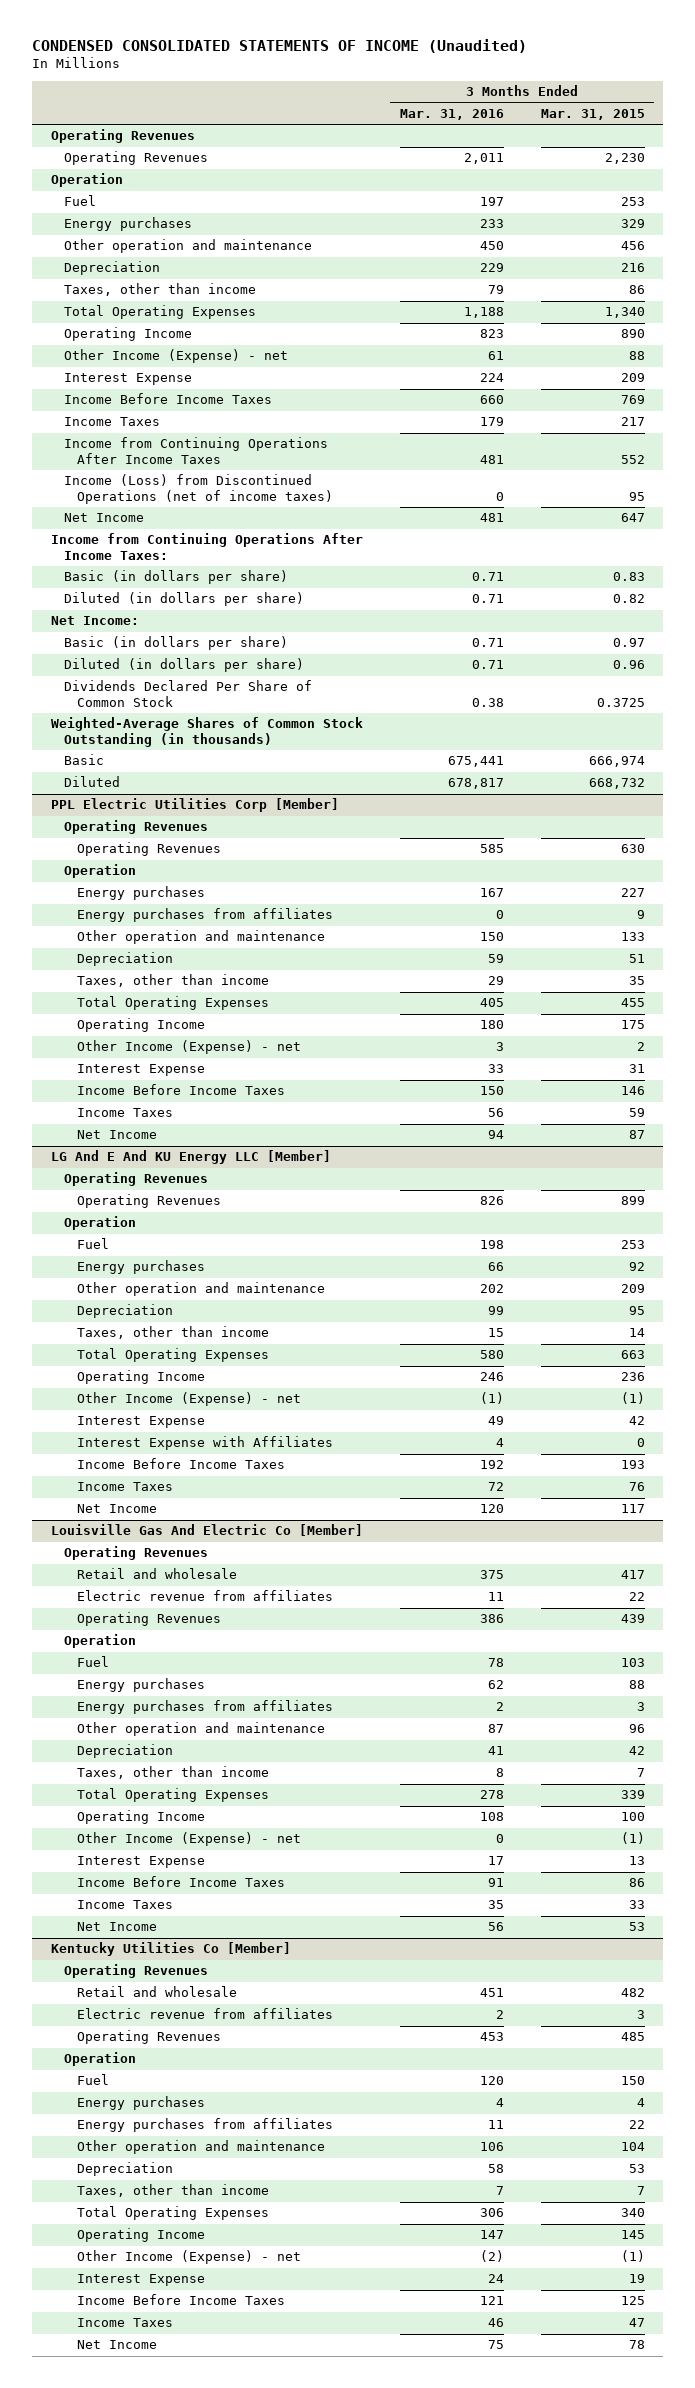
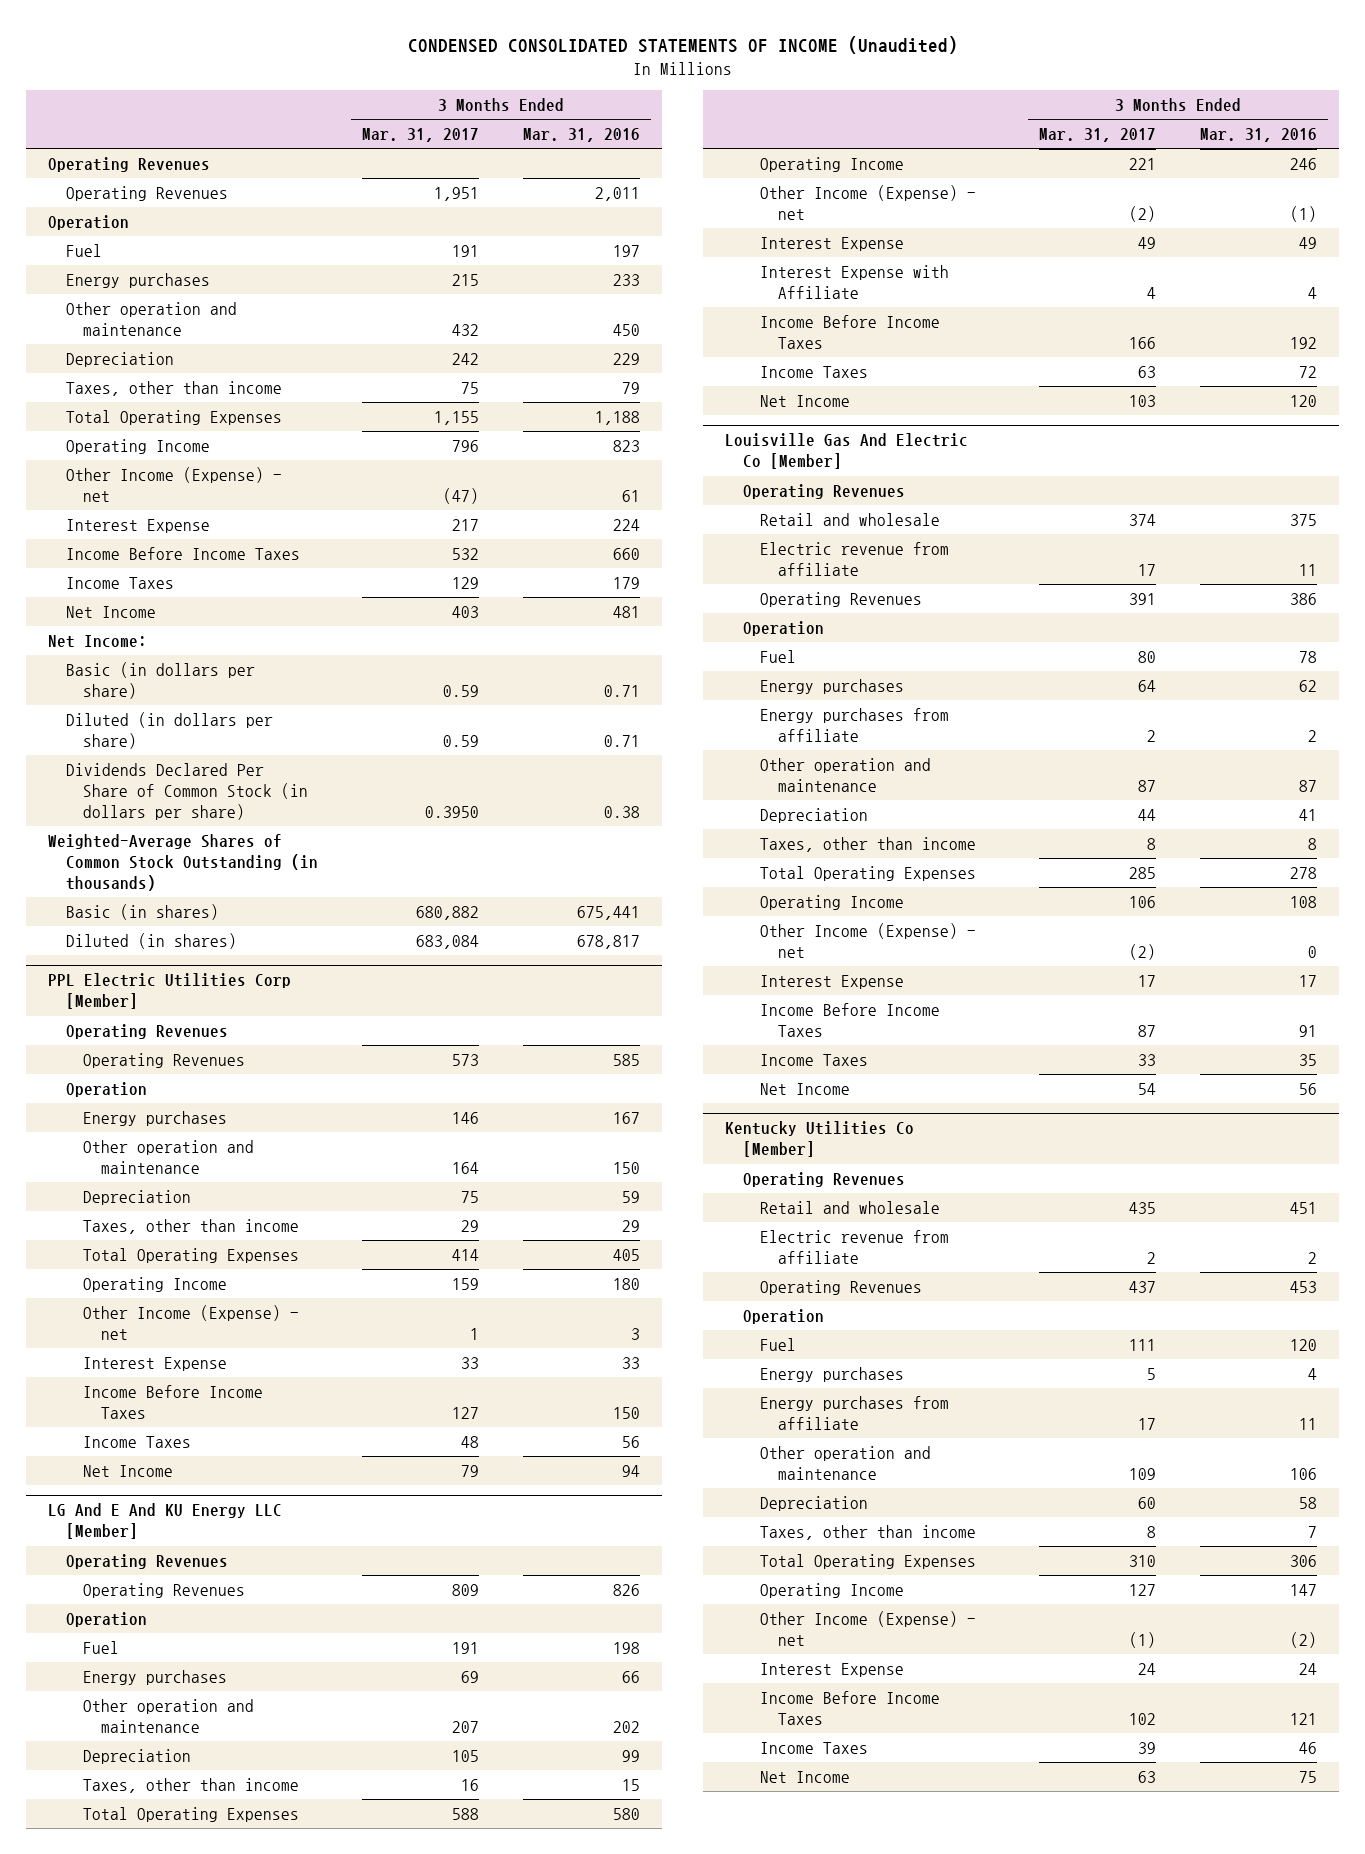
[540,108,645,120] Mar. 31, 2015 -> none
none -> [361,127,479,142] Mar. 31, 2017
[63,437,328,464] Income from Continuing Operations After Income Taxes -> none
[63,474,333,504] Income (Loss) from Discontinued Operations (net of income taxes) -> none
[50,533,363,560] Income from Continuing Operations After Income Taxes: -> none
[63,570,288,585] Basic (in dollars per share) -> none
[63,592,304,607] Diluted (in dollars per share) -> none
[63,680,312,707] Dividends Declared Per Share of Common Stock -> [65,762,309,820] Dividends Declared Per Share of Common Stock (in dollars per share)
[63,754,104,766] Basic -> [65,903,219,920] Basic (in shares)
[63,776,120,788] Diluted -> [65,932,237,949] Diluted (in shares)
[76,908,333,923] Energy purchases from affiliates -> none
[76,1436,333,1451] Interest Expense with Affiliates -> [760,264,950,299] Interest Expense with Affiliate
[76,1590,333,1602] Electric revenue from affiliates -> [760,541,950,576] Electric revenue from affiliate
[76,1700,333,1715] Energy purchases from affiliates -> [760,707,950,742] Energy purchases from affiliate
[76,2008,333,2020] Electric revenue from affiliates -> [760,1229,950,1264] Electric revenue from affiliate
[76,2118,333,2133] Energy purchases from affiliates -> [760,1395,950,1430] Energy purchases from affiliate

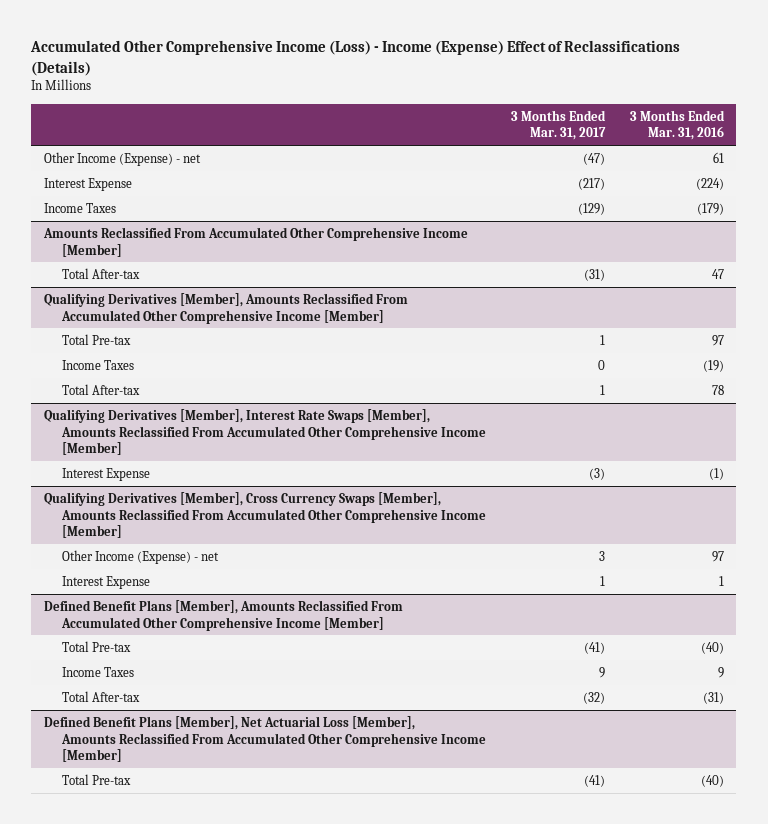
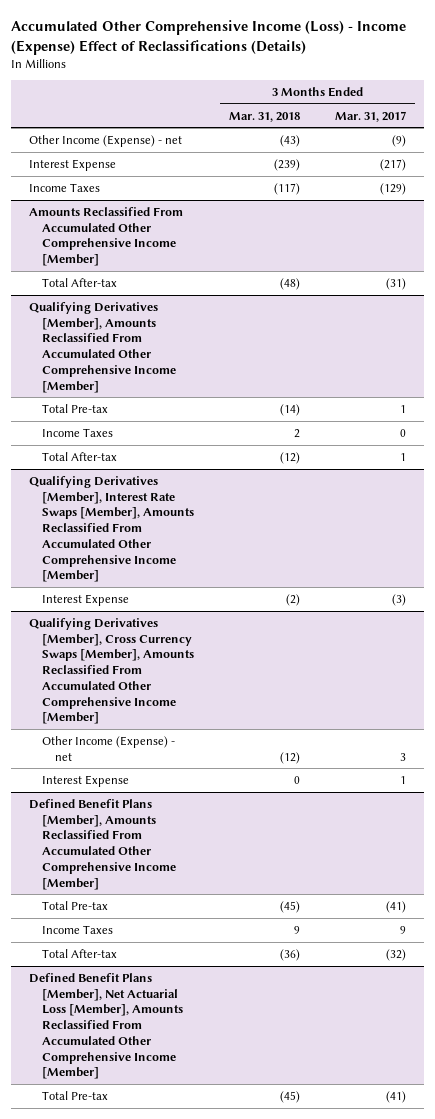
[629,109,725,141] 3 Months Ended Mar. 31, 2016 -> none
none -> [229,111,301,122] Mar. 31, 2018
[582,152,605,165] (47) -> [392,134,407,147] (9)

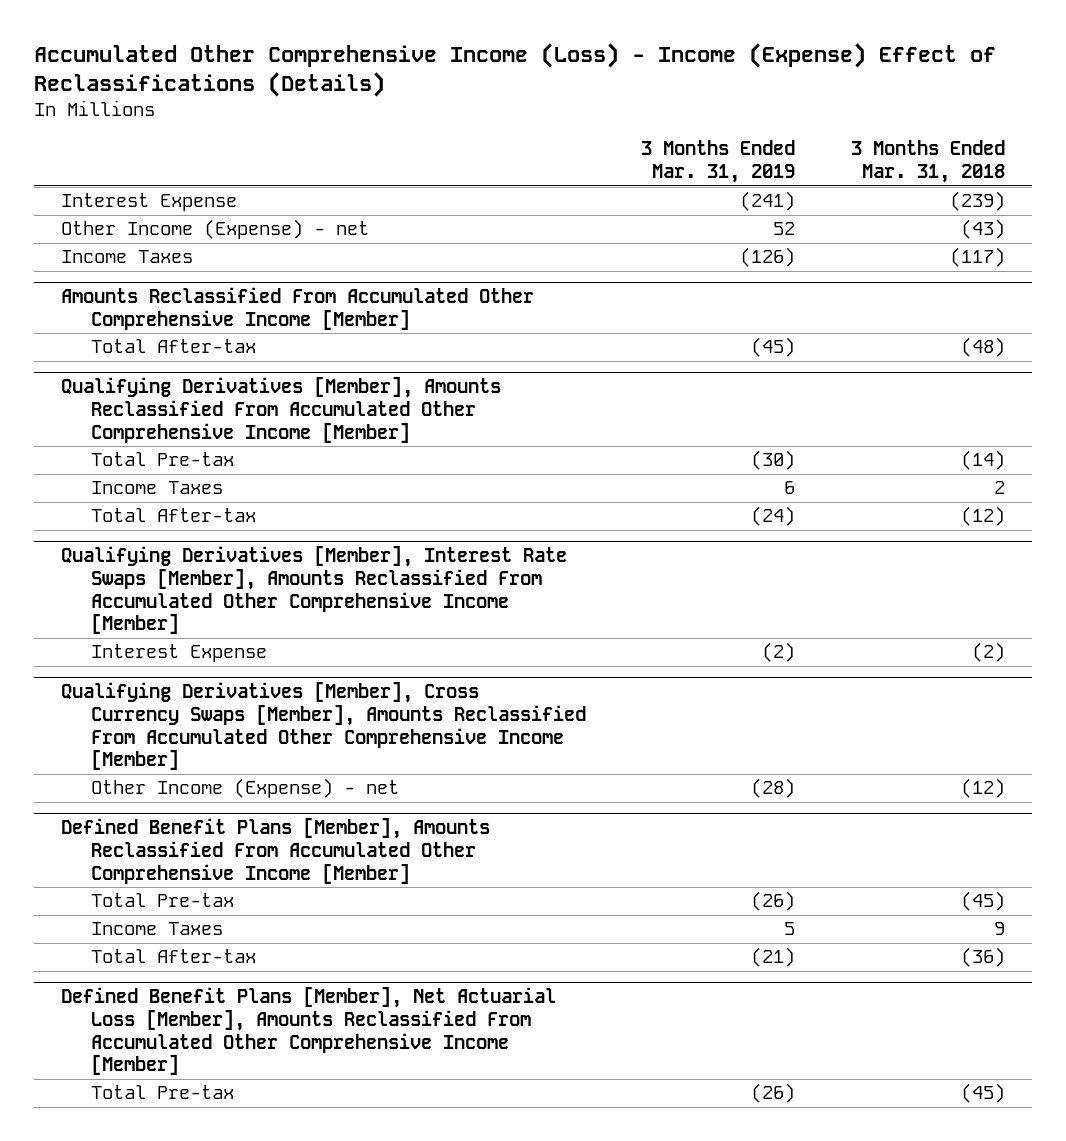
[335,110,407,122] Mar. 31, 2017 -> none
none -> [641,140,796,184] 3 Months Ended Mar. 31, 2019
[28,134,182,147] Other Income (Expense) - net -> [61,219,370,240] Other Income (Expense) - net
[41,774,129,787] Interest Expense -> none

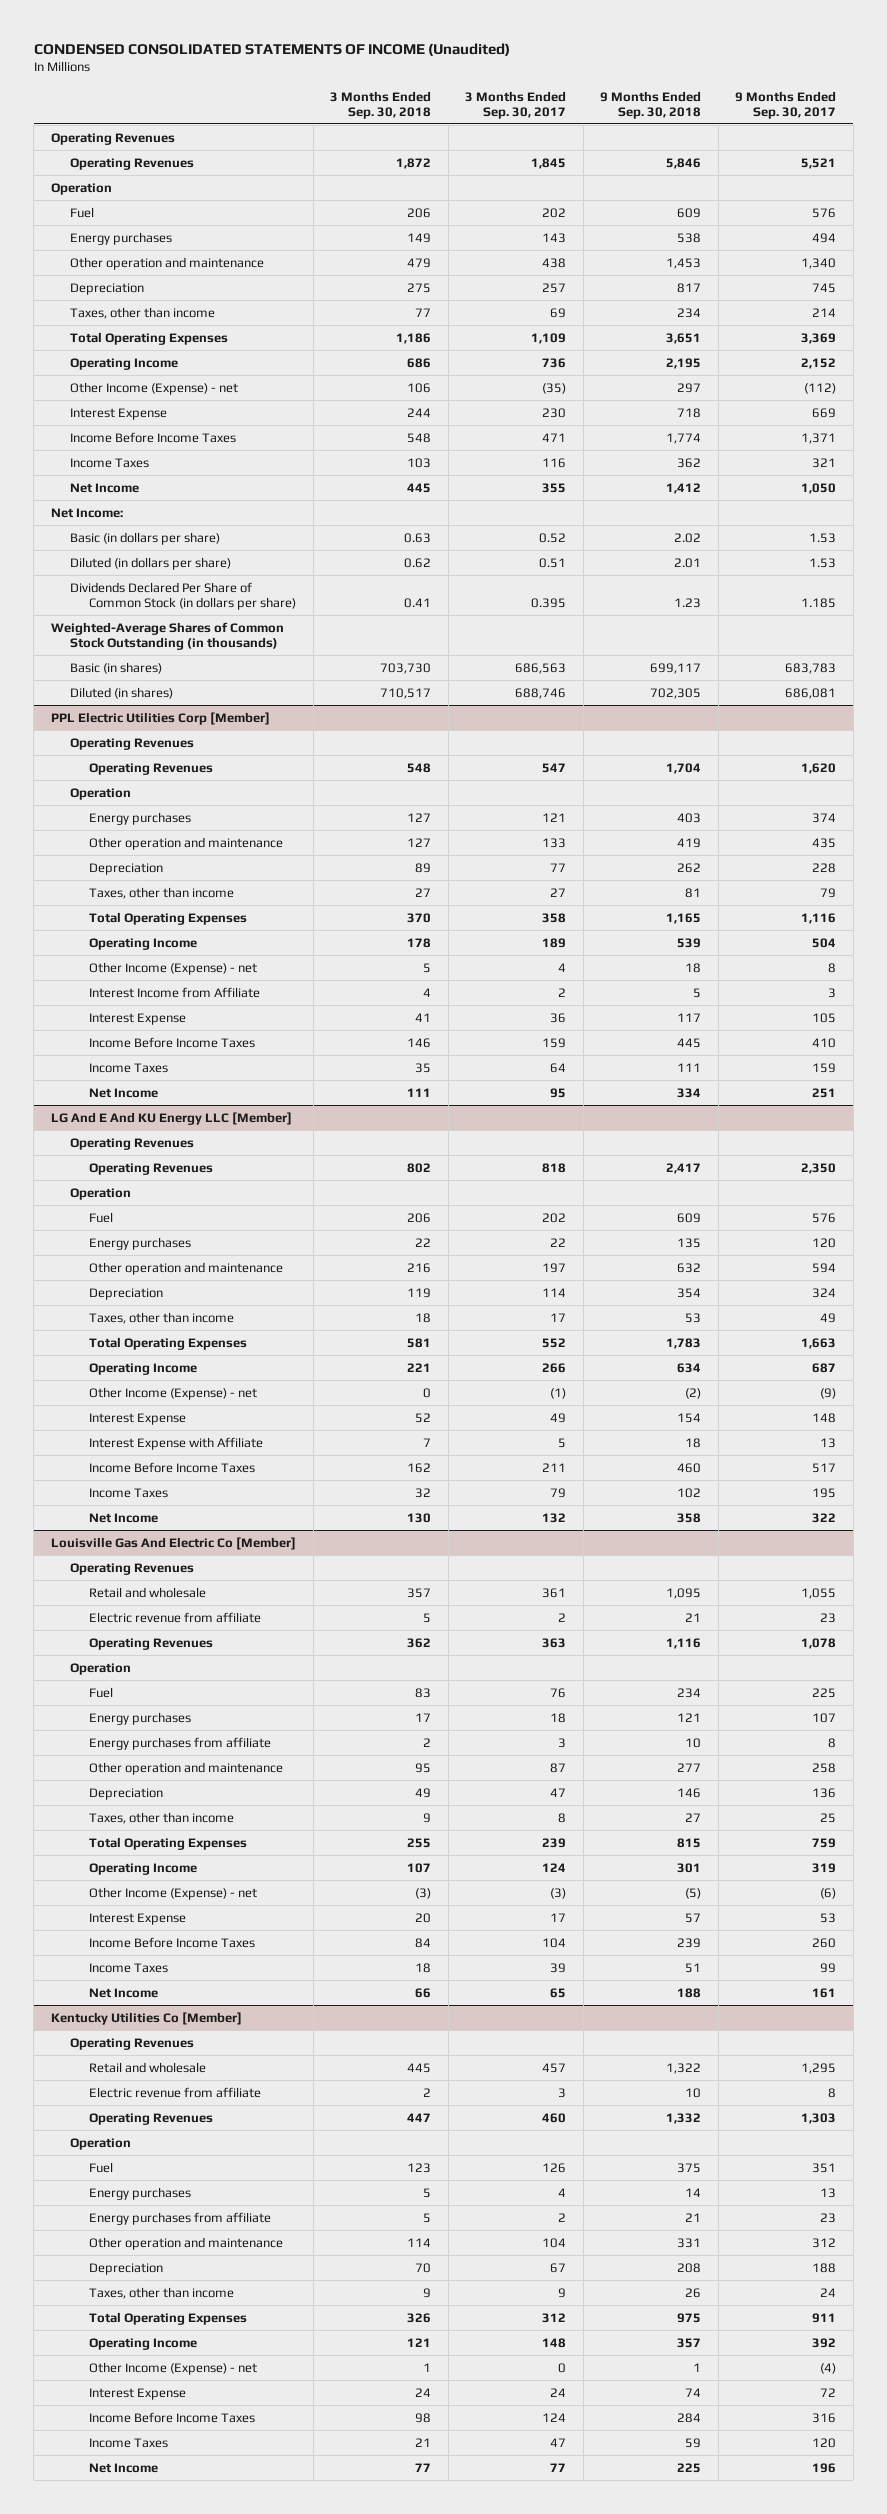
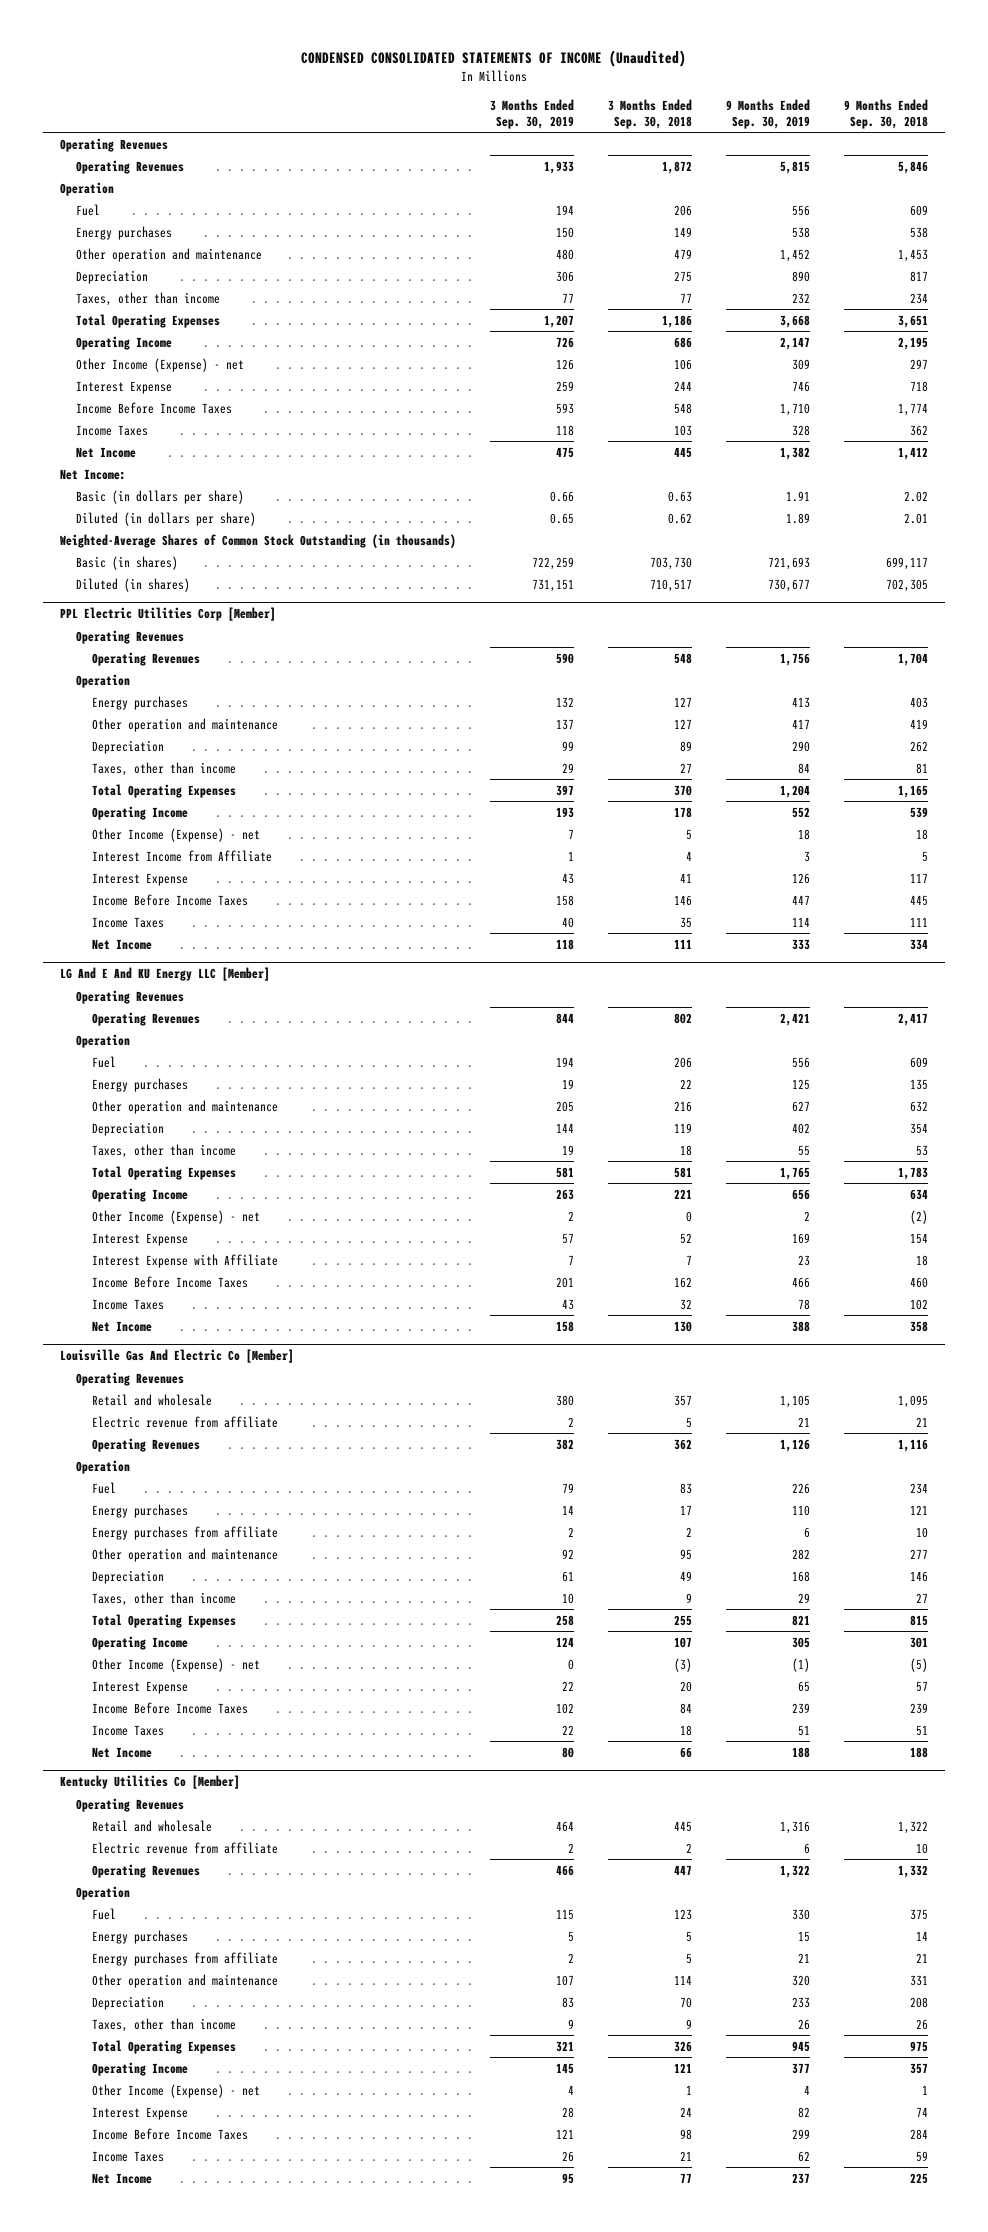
[465,90,567,119] 3 Months Ended Sep. 30, 2017 -> none
[735,90,837,119] 9 Months Ended Sep. 30, 2017 -> none
none -> [490,99,575,129] 3 Months Ended Sep. 30, 2019
none -> [726,99,811,129] 9 Months Ended Sep. 30, 2019
[70,581,297,610] Dividends Declared Per Share of Common Stock (in dollars per share) -> none

